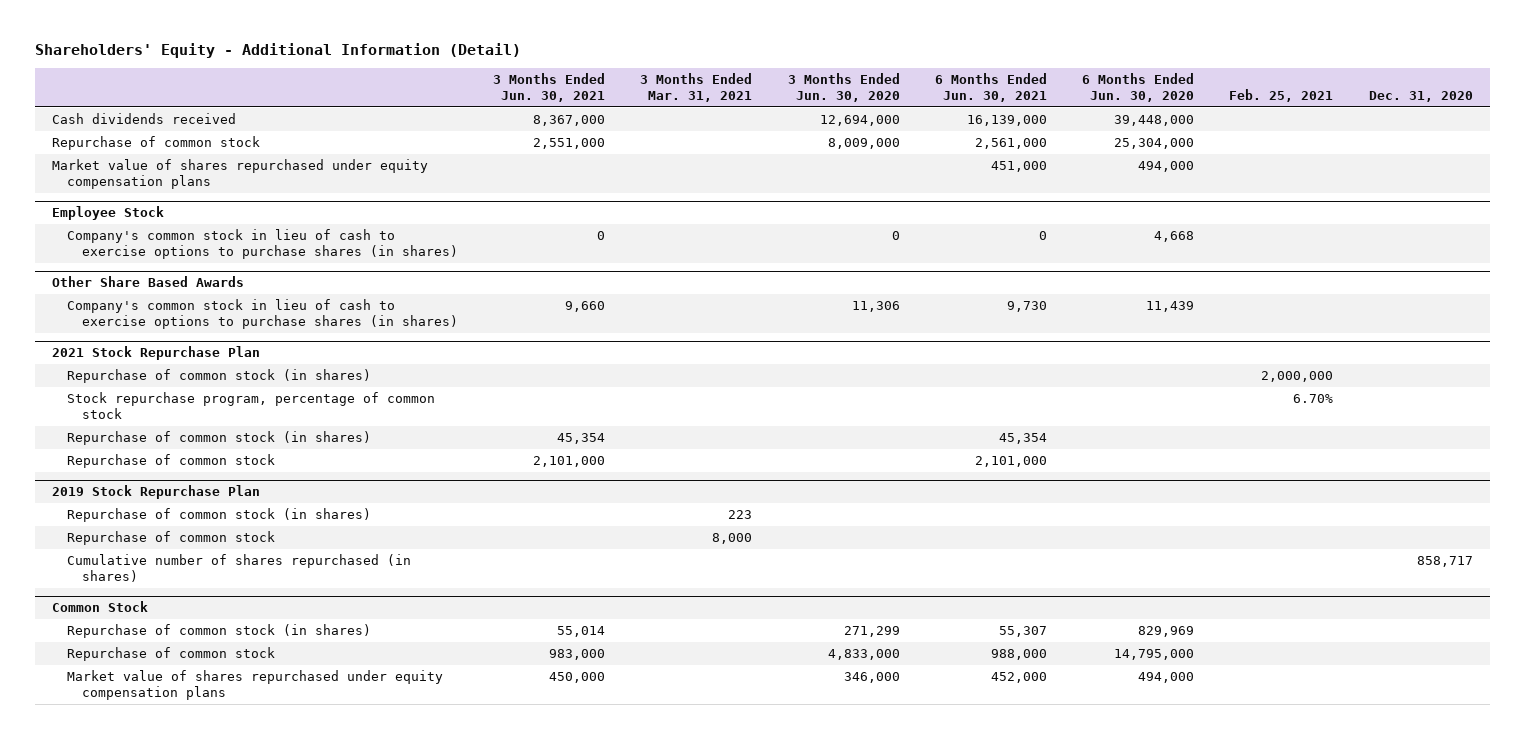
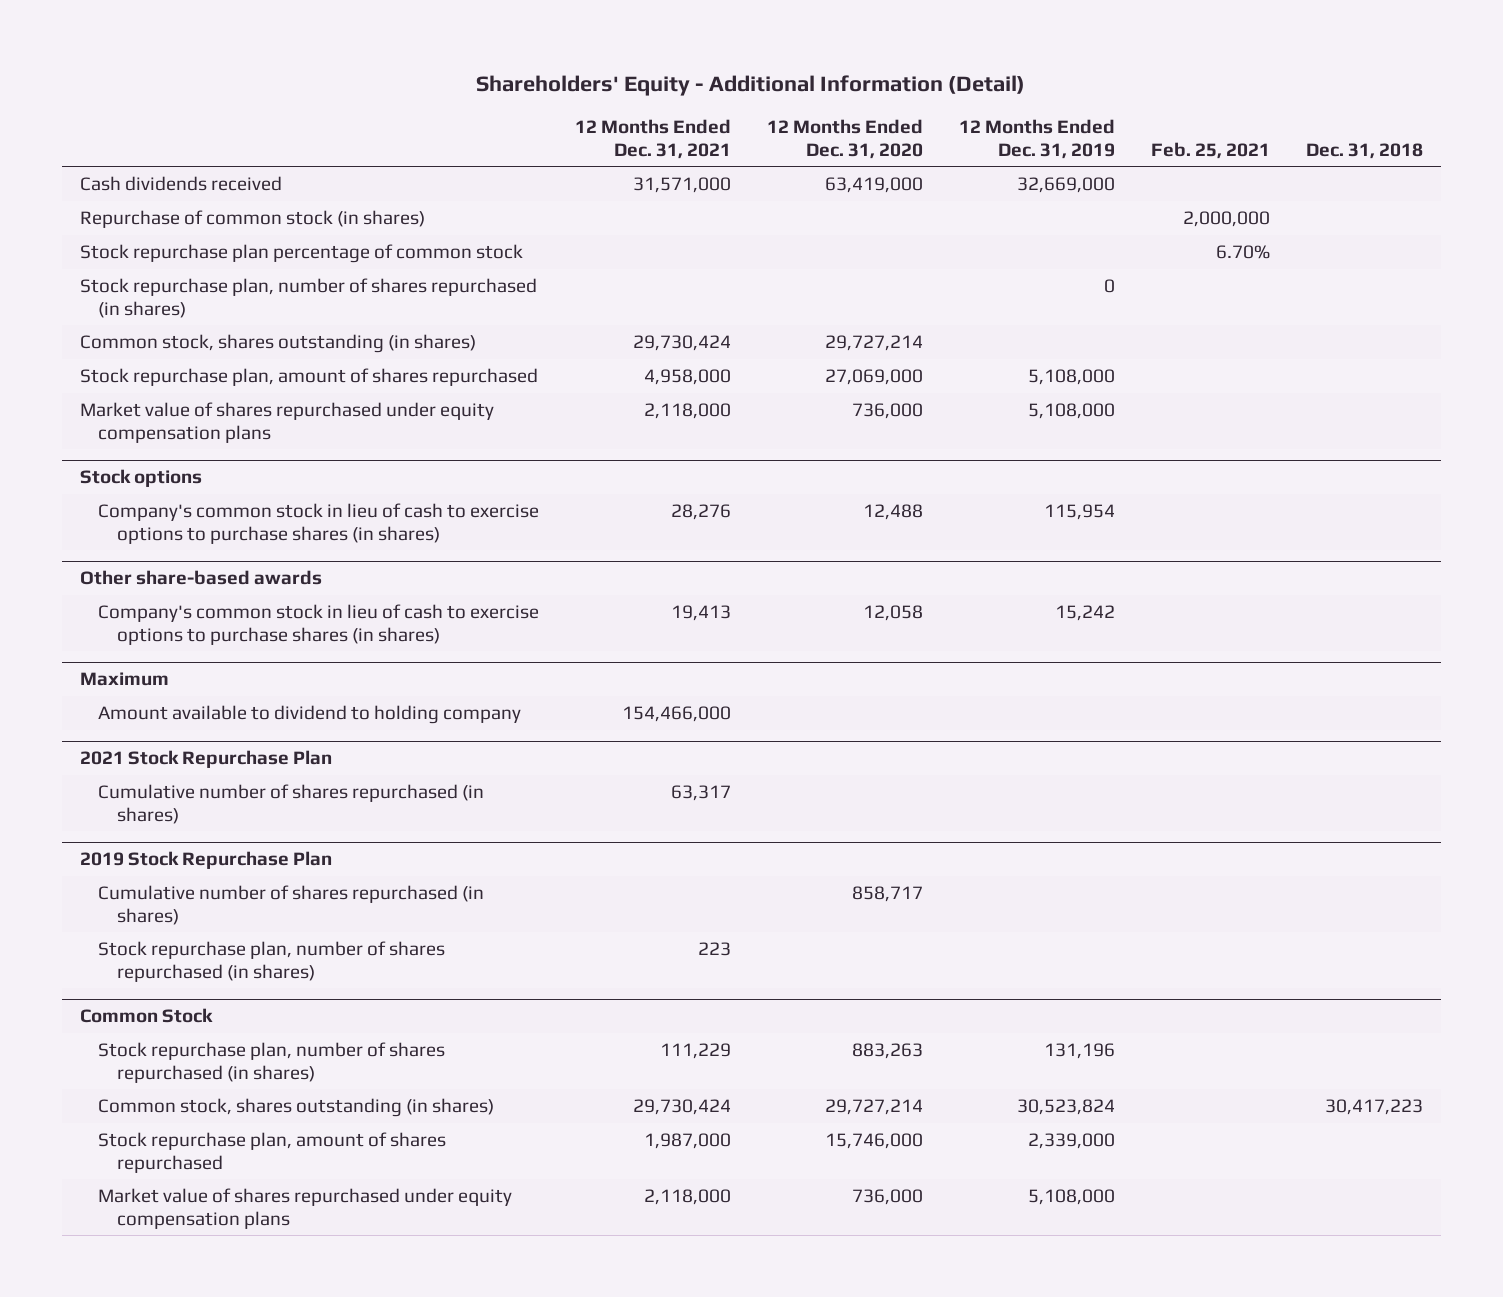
[492,73,605,103] 3 Months Ended Jun. 30, 2021 -> none
[640,73,753,103] 3 Months Ended Mar. 31, 2021 -> none
[787,73,900,103] 3 Months Ended Jun. 30, 2020 -> none
[934,73,1047,103] 6 Months Ended Jun. 30, 2021 -> none
[1082,73,1195,103] 6 Months Ended Jun. 30, 2020 -> none
[1368,91,1473,103] Dec. 31, 2020 -> none
none -> [575,119,732,159] 12 Months Ended Dec. 31, 2021
none -> [767,119,924,159] 12 Months Ended Dec. 31, 2020
none -> [959,119,1116,159] 12 Months Ended Dec. 31, 2019
none -> [1306,142,1424,159] Dec. 31, 2018
none -> [79,210,425,229] Repurchase of common stock (in shares)
none -> [79,244,523,264] Stock repurchase plan percentage of common stock
none -> [79,278,537,318] Stock repurchase plan, number of shares repurchased (in shares)
none -> [79,334,476,354] Common stock, shares outstanding (in shares)
[52,136,261,151] Repurchase of common stock -> [79,368,538,387] Stock repurchase plan, amount of shares repurchased
[52,206,165,221] Employee Stock -> none
[67,229,458,260] Company's common stock in lieu of cash to exercise options to purchase shares (in shares) -> none
none -> [79,469,202,488] Stock options
none -> [98,503,540,544] Company's common stock in lieu of cash to exercise options to purchase shares (in shares)
[52,276,245,288] Other Share Based Awards -> [79,570,322,586] Other share-based awards
none -> [79,672,169,687] Maximum
none -> [98,705,522,725] Amount available to dividend to holding company
[67,369,372,384] Repurchase of common stock (in shares) -> none
[67,392,436,420] Stock repurchase program, percentage of common stock -> none
[67,431,372,446] Repurchase of common stock (in shares) -> none
[67,454,276,469] Repurchase of common stock -> none
none -> [98,784,485,824] Cumulative number of shares repurchased (in shares)
[67,508,372,523] Repurchase of common stock (in shares) -> none
[67,531,276,546] Repurchase of common stock -> none
none -> [98,941,446,982] Stock repurchase plan, number of shares repurchased (in shares)
[67,624,372,639] Repurchase of common stock (in shares) -> [98,1042,446,1083] Stock repurchase plan, number of shares repurchased (in shares)
none -> [98,1098,495,1118] Common stock, shares outstanding (in shares)
[67,647,276,662] Repurchase of common stock -> [98,1132,447,1173] Stock repurchase plan, amount of shares repurchased

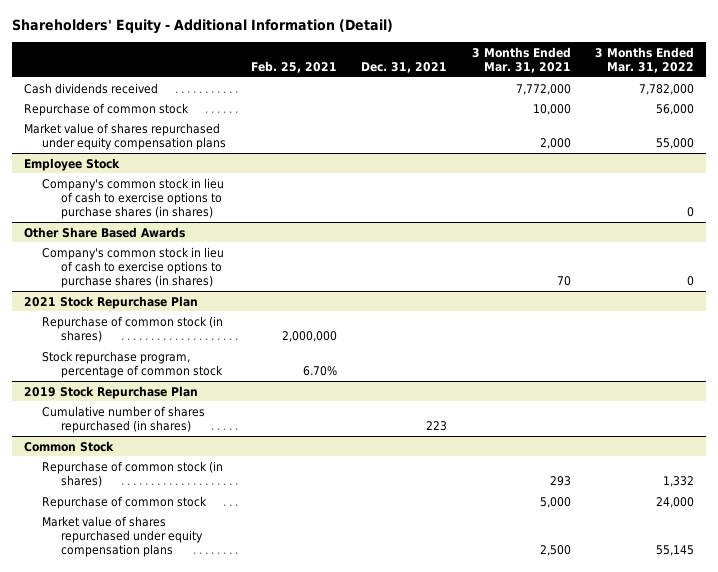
[575,119,732,159] 12 Months Ended Dec. 31, 2021 -> none
[767,119,924,159] 12 Months Ended Dec. 31, 2020 -> none
[959,119,1116,159] 12 Months Ended Dec. 31, 2019 -> none
[1306,142,1424,159] Dec. 31, 2018 -> none
none -> [361,62,448,74] Dec. 31, 2021
none -> [471,46,571,74] 3 Months Ended Mar. 31, 2021
none -> [595,46,695,74] 3 Months Ended Mar. 31, 2022
[79,210,425,229] Repurchase of common stock (in shares) -> none
[79,244,523,264] Stock repurchase plan percentage of common stock -> none
[79,278,537,318] Stock repurchase plan, number of shares repurchased (in shares) -> none
[79,334,476,354] Common stock, shares outstanding (in shares) -> none
[79,368,538,387] Stock repurchase plan, amount of shares repurchased -> [23,102,189,116] Repurchase of common stock
[79,469,202,488] Stock options -> none
[98,503,540,544] Company's common stock in lieu of cash to exercise options to purchase shares (in shares) -> none
none -> [23,157,120,171] Employee Stock
none -> [42,177,225,219] Company's common stock in lieu of cash to exercise options to purchase shares (in shares)
[79,570,322,586] Other share-based awards -> [23,226,185,238] Other Share Based Awards
[79,672,169,687] Maximum -> none
[98,705,522,725] Amount available to dividend to holding company -> none
[98,784,485,824] Cumulative number of shares repurchased (in shares) -> none
none -> [42,315,224,342] Repurchase of common stock (in shares)
none -> [42,350,223,378] Stock repurchase program, percentage of common stock
[98,941,446,982] Stock repurchase plan, number of shares repurchased (in shares) -> none
[98,1098,495,1118] Common stock, shares outstanding (in shares) -> none
[98,1042,446,1083] Stock repurchase plan, number of shares repurchased (in shares) -> [42,460,224,487] Repurchase of common stock (in shares)
[98,1132,447,1173] Stock repurchase plan, amount of shares repurchased -> [42,495,208,509] Repurchase of common stock

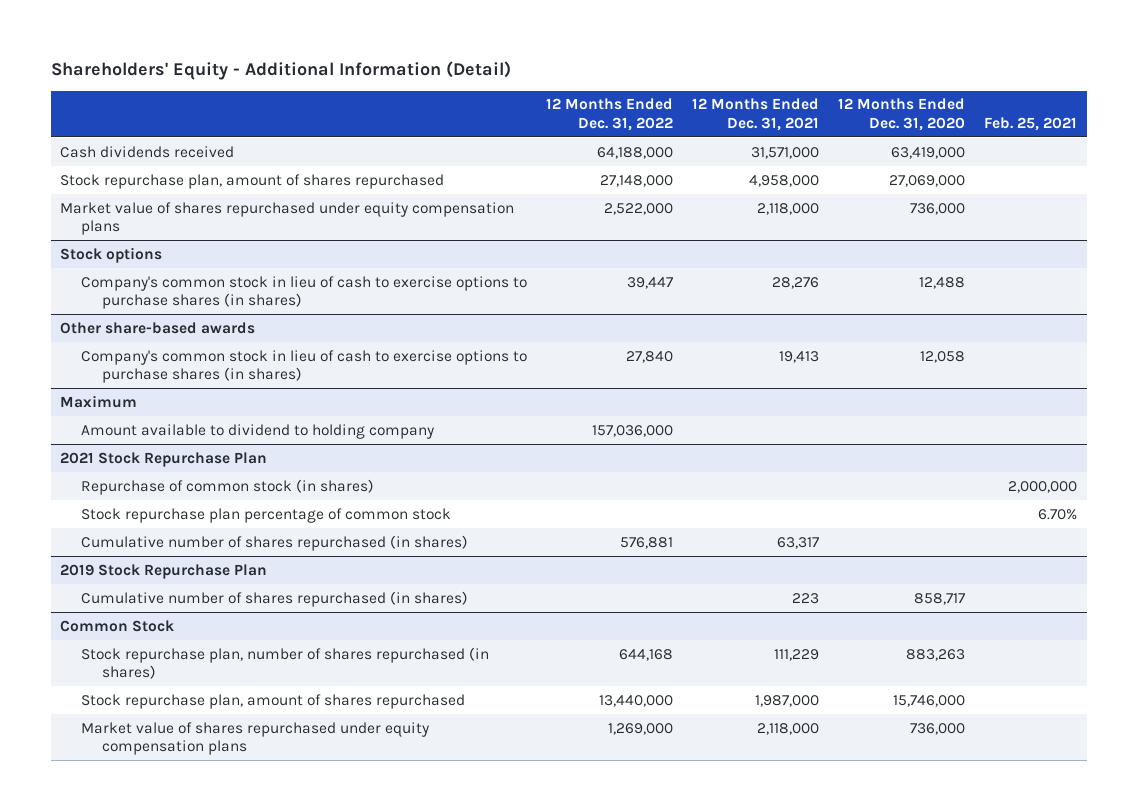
[361,62,448,74] Dec. 31, 2021 -> none
[471,46,571,74] 3 Months Ended Mar. 31, 2021 -> none
[595,46,695,74] 3 Months Ended Mar. 31, 2022 -> none
none -> [546,98,674,131] 12 Months Ended Dec. 31, 2022
none -> [692,98,820,131] 12 Months Ended Dec. 31, 2021
none -> [838,98,966,131] 12 Months Ended Dec. 31, 2020
[23,102,189,116] Repurchase of common stock -> [60,173,445,189] Stock repurchase plan, amount of shares repurchased
[23,157,120,171] Employee Stock -> none
[42,177,225,219] Company's common stock in lieu of cash to exercise options to purchase shares (in shares) -> none
none -> [60,246,163,263] Stock options
none -> [81,275,528,310] Company's common stock in lieu of cash to exercise options to purchase shares (in shares)
[23,226,185,238] Other Share Based Awards -> [60,321,256,334] Other share-based awards
none -> [60,394,138,408] Maximum
none -> [81,423,435,439] Amount available to dividend to holding company
[42,350,223,378] Stock repurchase program, percentage of common stock -> [81,507,452,523] Stock repurchase plan percentage of common stock
none -> [81,534,469,551] Cumulative number of shares repurchased (in shares)
[42,460,224,487] Repurchase of common stock (in shares) -> [81,646,490,680] Stock repurchase plan, number of shares repurchased (in shares)
[42,495,208,509] Repurchase of common stock -> [81,693,466,709] Stock repurchase plan, amount of shares repurchased

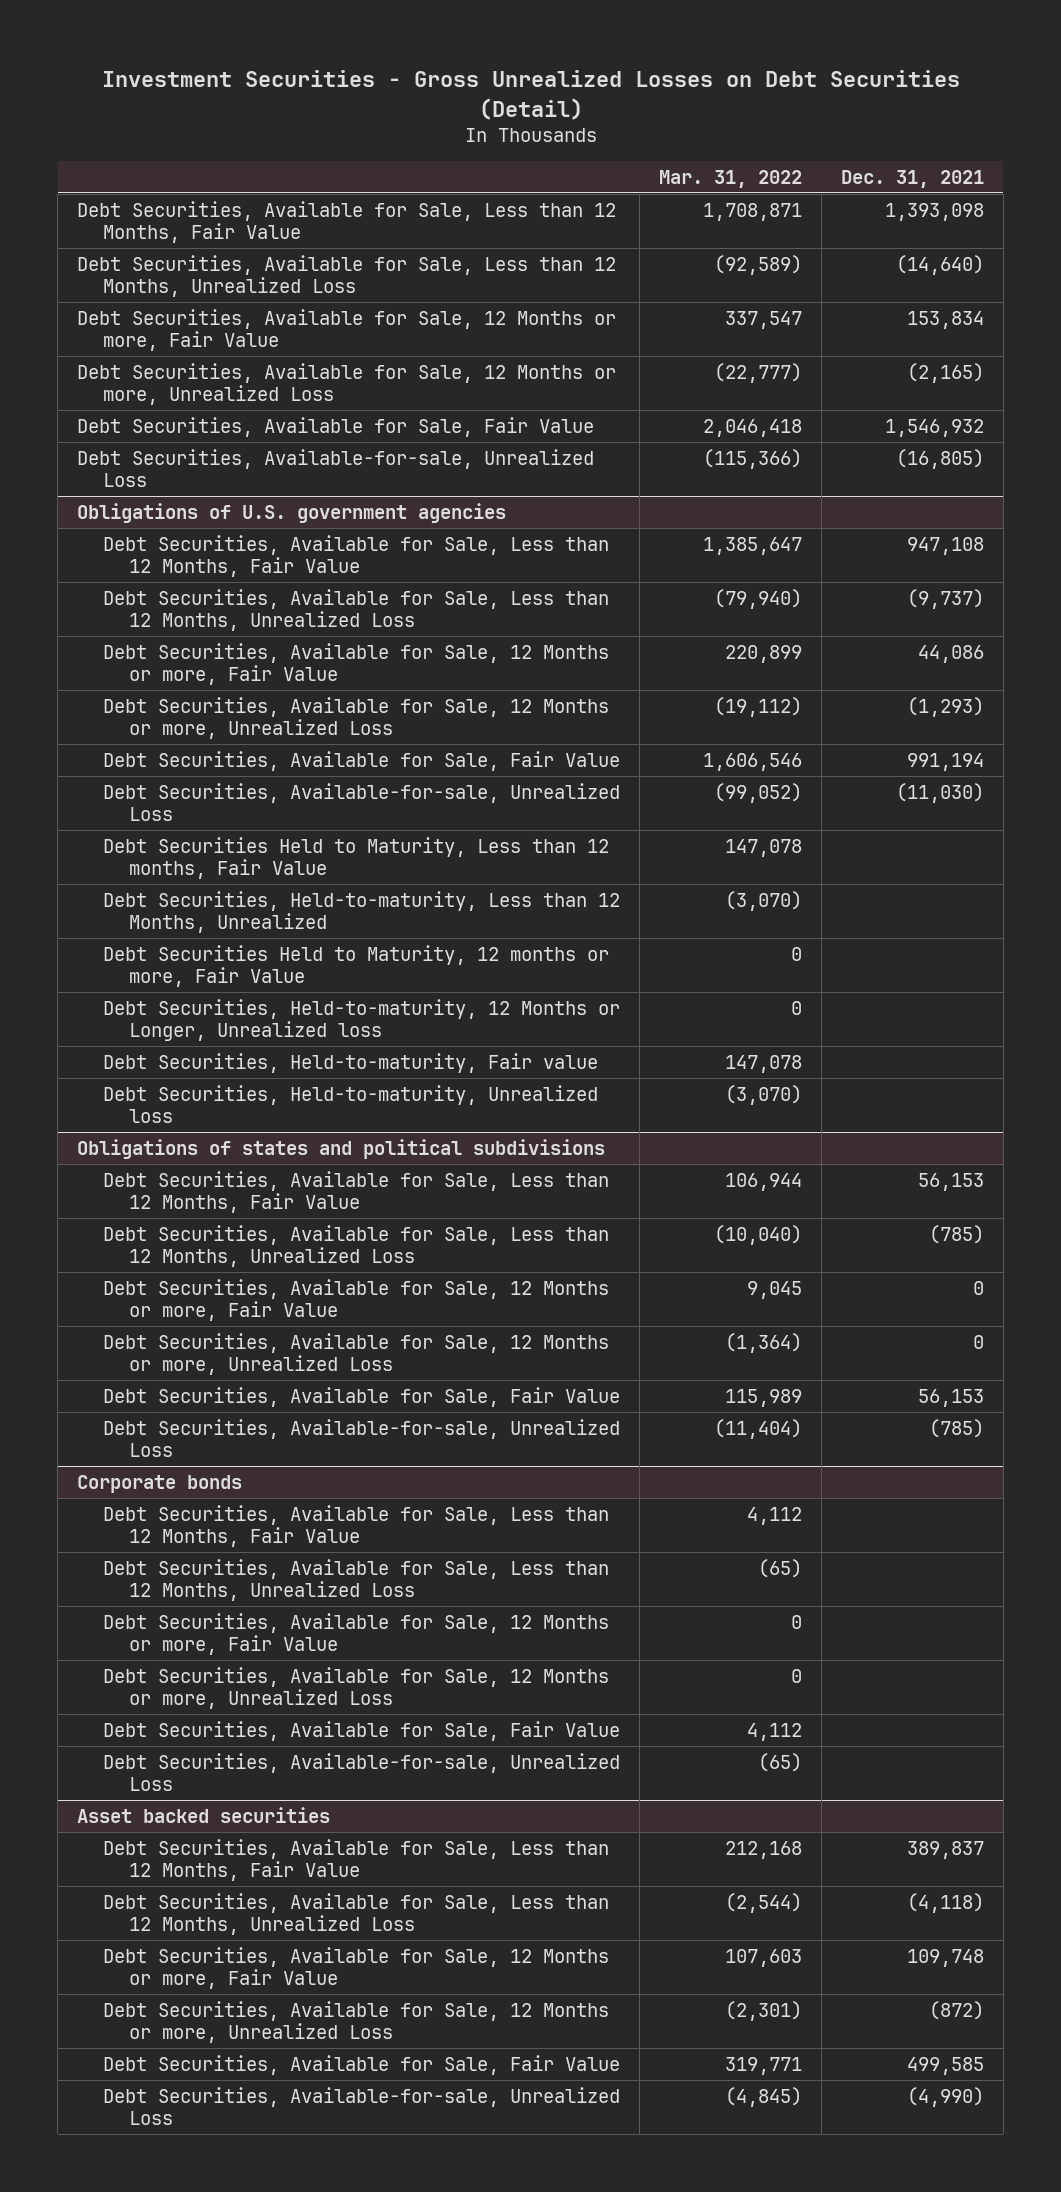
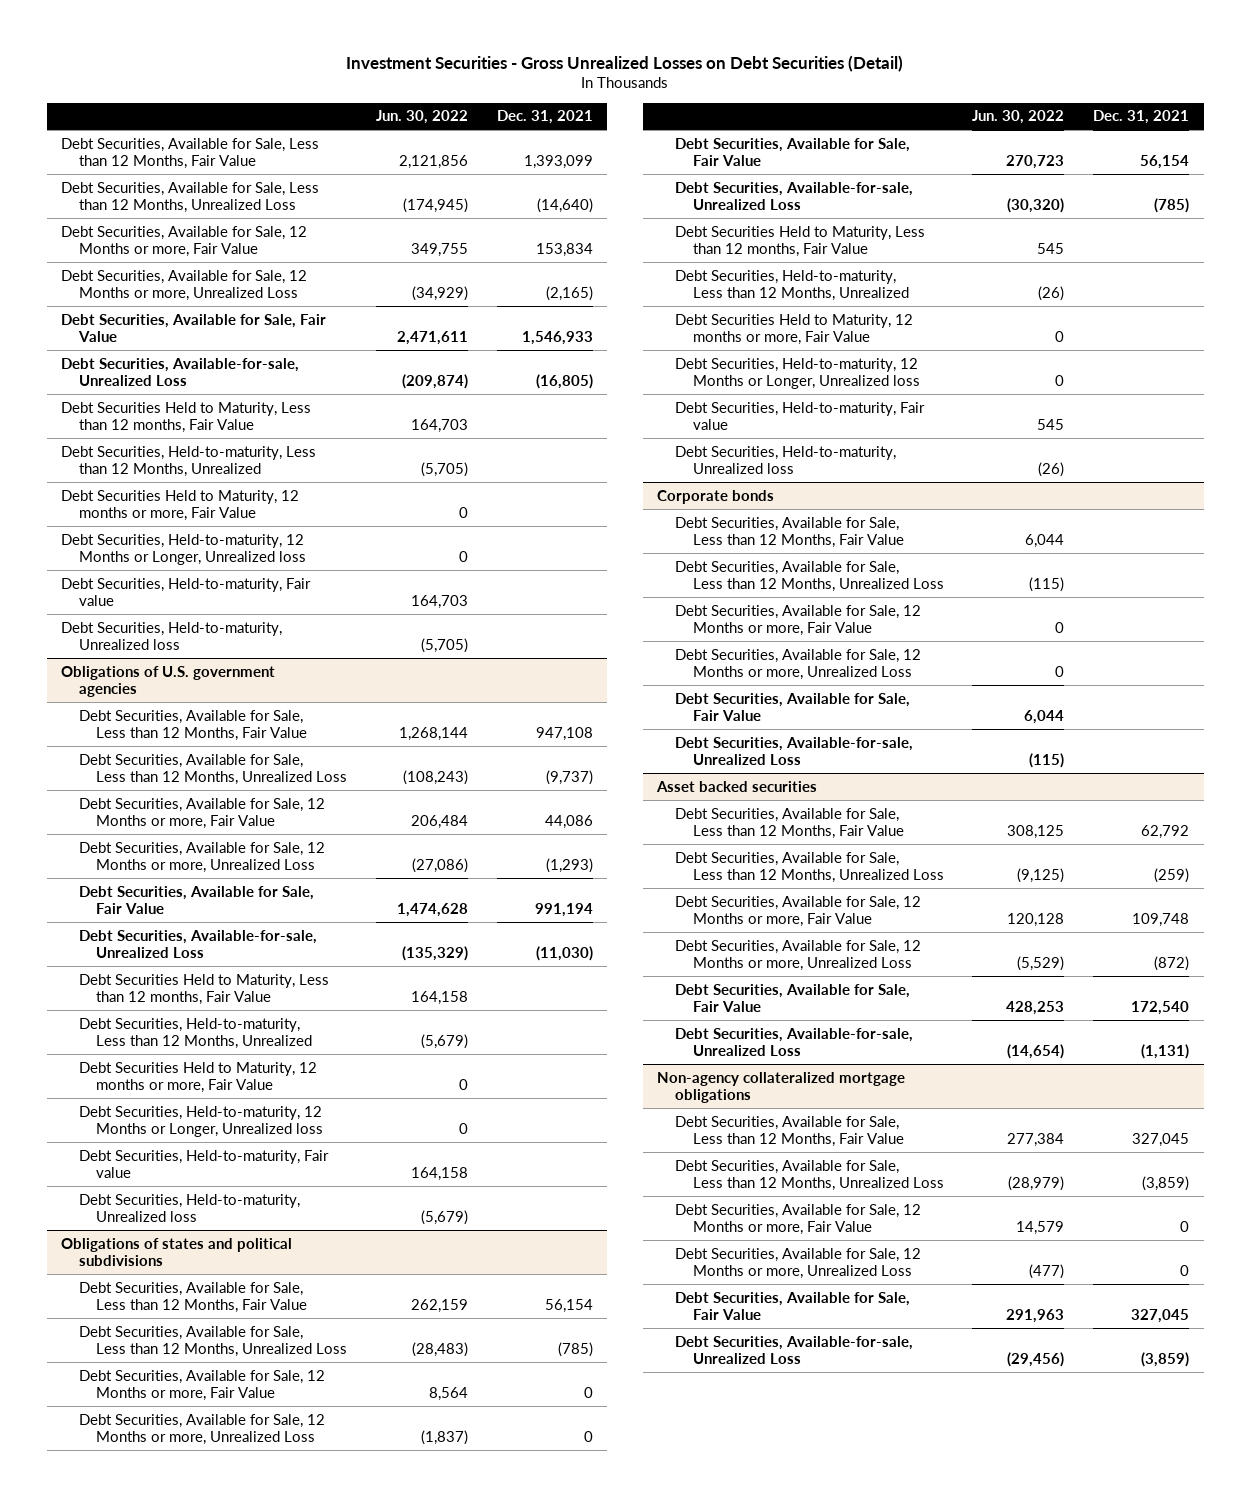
[659,169,803,188] Mar. 31, 2022 -> none
none -> [376,110,469,125] Jun. 30, 2022
[884,202,984,221] 1,393,098 -> [524,154,594,169] 1,393,099
[884,418,984,437] 1,546,932 -> [522,330,594,345] 1,546,933
none -> [61,401,312,433] Debt Securities Held to Maturity, Less than 12 months, Fair Value
none -> [61,445,317,477] Debt Securities, Held-to-maturity, Less than 12 Months, Unrealized
none -> [61,489,300,521] Debt Securities Held to Maturity, 12 months or more, Fair Value
none -> [61,533,306,565] Debt Securities, Held-to-maturity, 12 Months or Longer, Unrealized loss
none -> [61,577,312,606] Debt Securities, Held-to-maturity, Fair value
none -> [61,621,283,650] Debt Securities, Held-to-maturity, Unrealized loss
[917,1172,984,1191] 56,153 -> [545,1298,594,1313] 56,154
[917,1388,984,1407] 56,153 -> [1140,154,1190,169] 56,154
none -> [675,225,926,257] Debt Securities Held to Maturity, Less than 12 months, Fair Value
none -> [675,269,909,301] Debt Securities, Held-to-maturity, Less than 12 Months, Unrealized
none -> [675,313,914,345] Debt Securities Held to Maturity, 12 months or more, Fair Value
none -> [675,357,920,389] Debt Securities, Held-to-maturity, 12 Months or Longer, Unrealized loss
none -> [675,401,926,430] Debt Securities, Held-to-maturity, Fair value
none -> [675,445,897,474] Debt Securities, Held-to-maturity, Unrealized loss
[906,1840,984,1859] 389,837 -> [1141,824,1190,839] 62,792
[906,1892,984,1913] (4,118) -> [1154,867,1190,883] (259)
[906,2056,984,2075] 499,585 -> [1131,1000,1190,1015] 172,540
[906,2086,984,2107] (4,990) -> [1141,1043,1190,1059] (1,131)
none -> [657,1071,906,1103] Non-agency collateralized mortgage obligations
none -> [675,1115,904,1147] Debt Securities, Available for Sale, Less than 12 Months, Fair Value
none -> [675,1159,944,1191] Debt Securities, Available for Sale, Less than 12 Months, Unrealized Loss
none -> [675,1203,922,1235] Debt Securities, Available for Sale, 12 Months or more, Fair Value
none -> [675,1247,922,1279] Debt Securities, Available for Sale, 12 Months or more, Unrealized Loss
none -> [675,1291,911,1320] Debt Securities, Available for Sale, Fair Value
none -> [675,1335,914,1364] Debt Securities, Available-for-sale, Unrealized Loss

